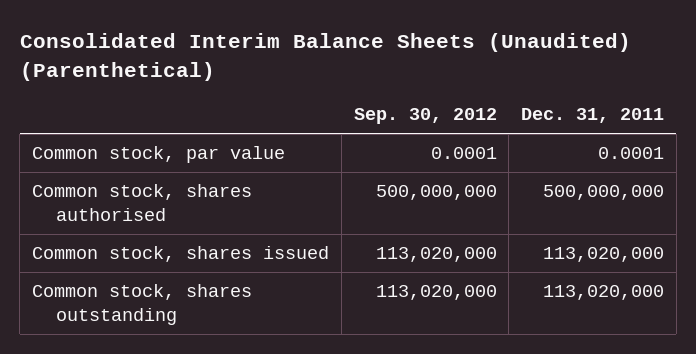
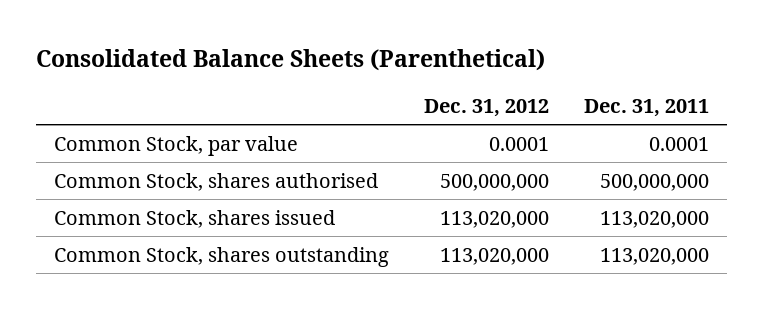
[19,33,631,81] Consolidated Interim Balance Sheets (Unaudited) (Parenthetical) -> [35,48,545,71] Consolidated Balance Sheets (Parenthetical)
[353,108,497,125] Sep. 30, 2012 -> none
none -> [423,98,549,117] Dec. 31, 2012
[32,145,286,163] Common stock, par value -> [53,135,298,156] Common Stock, par value
[32,183,253,221] Common stock, shares authorised -> [53,172,378,191] Common Stock, shares authorised
[32,245,330,262] Common stock, shares issued -> [53,209,335,228] Common Stock, shares issued
[32,283,253,325] Common stock, shares outstanding -> [53,246,389,267] Common Stock, shares outstanding

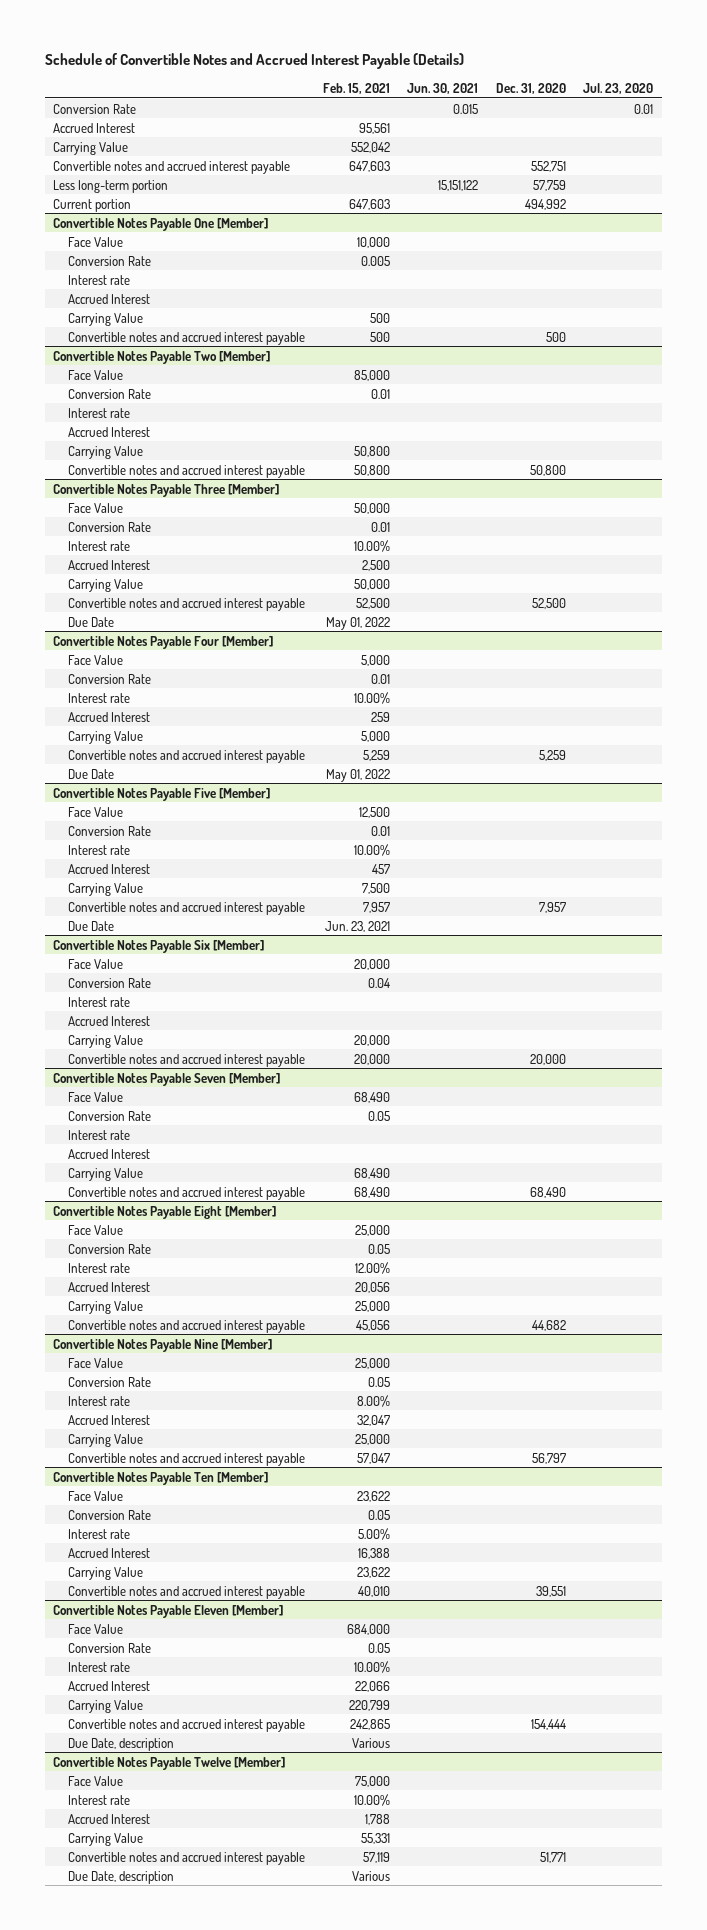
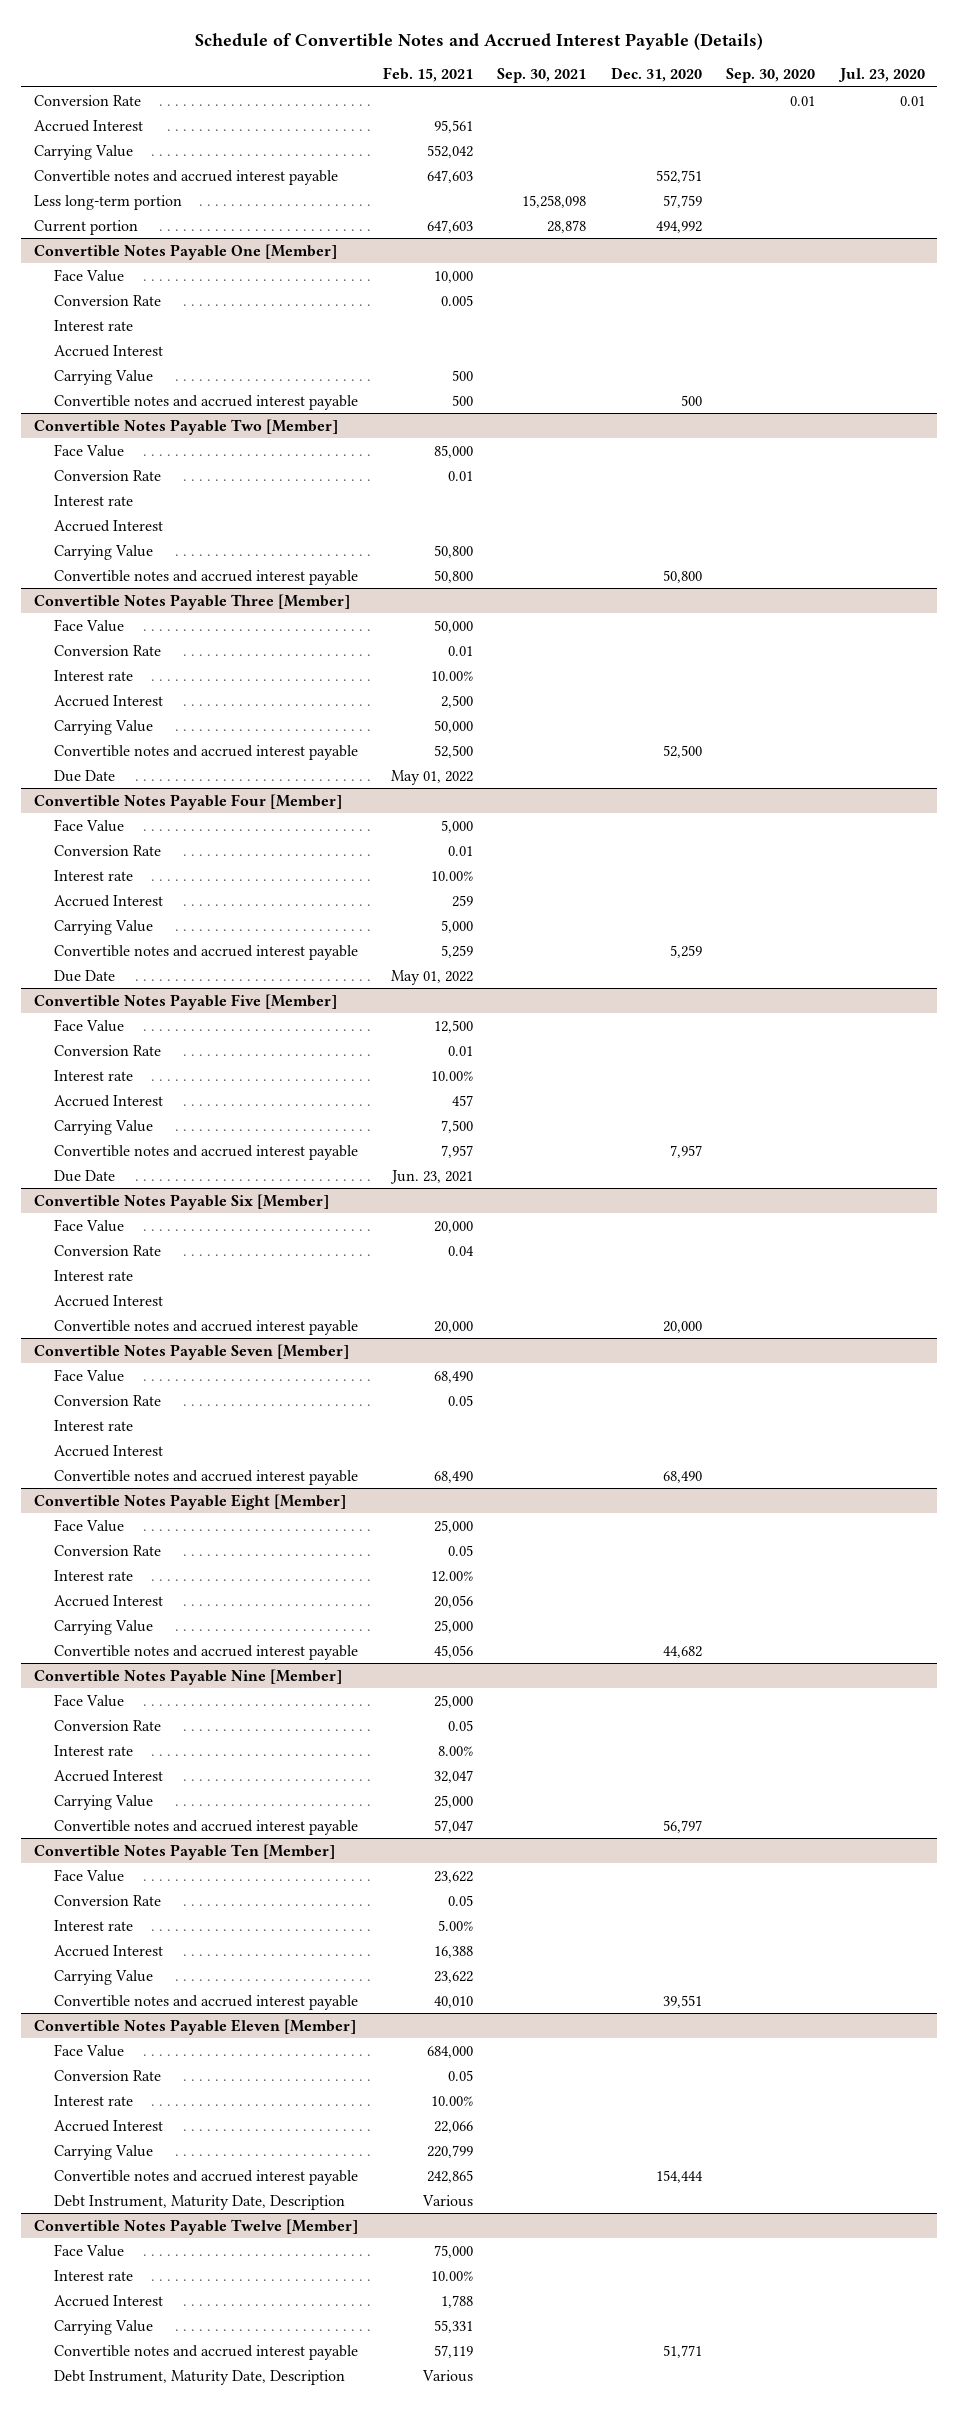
[407,82,479,94] Jun. 30, 2021 -> none
none -> [497,68,587,84] Sep. 30, 2021
none -> [726,68,816,84] Sep. 30, 2020
[68,1034,144,1048] Carrying Value -> none
[68,1167,144,1181] Carrying Value -> none
[68,1737,175,1751] Due Date, description -> [54,2194,346,2210] Debt Instrument, Maturity Date, Description
[68,1870,175,1884] Due Date, description -> [54,2369,346,2385] Debt Instrument, Maturity Date, Description

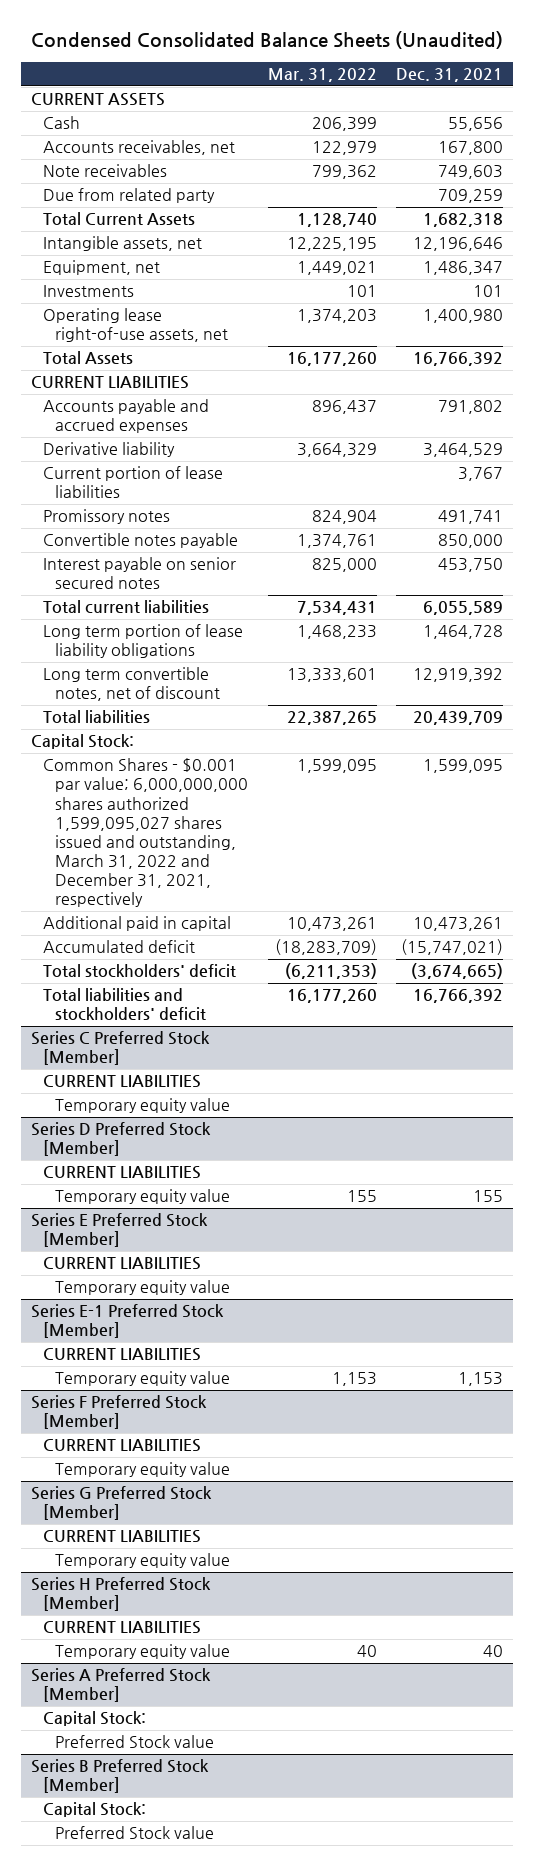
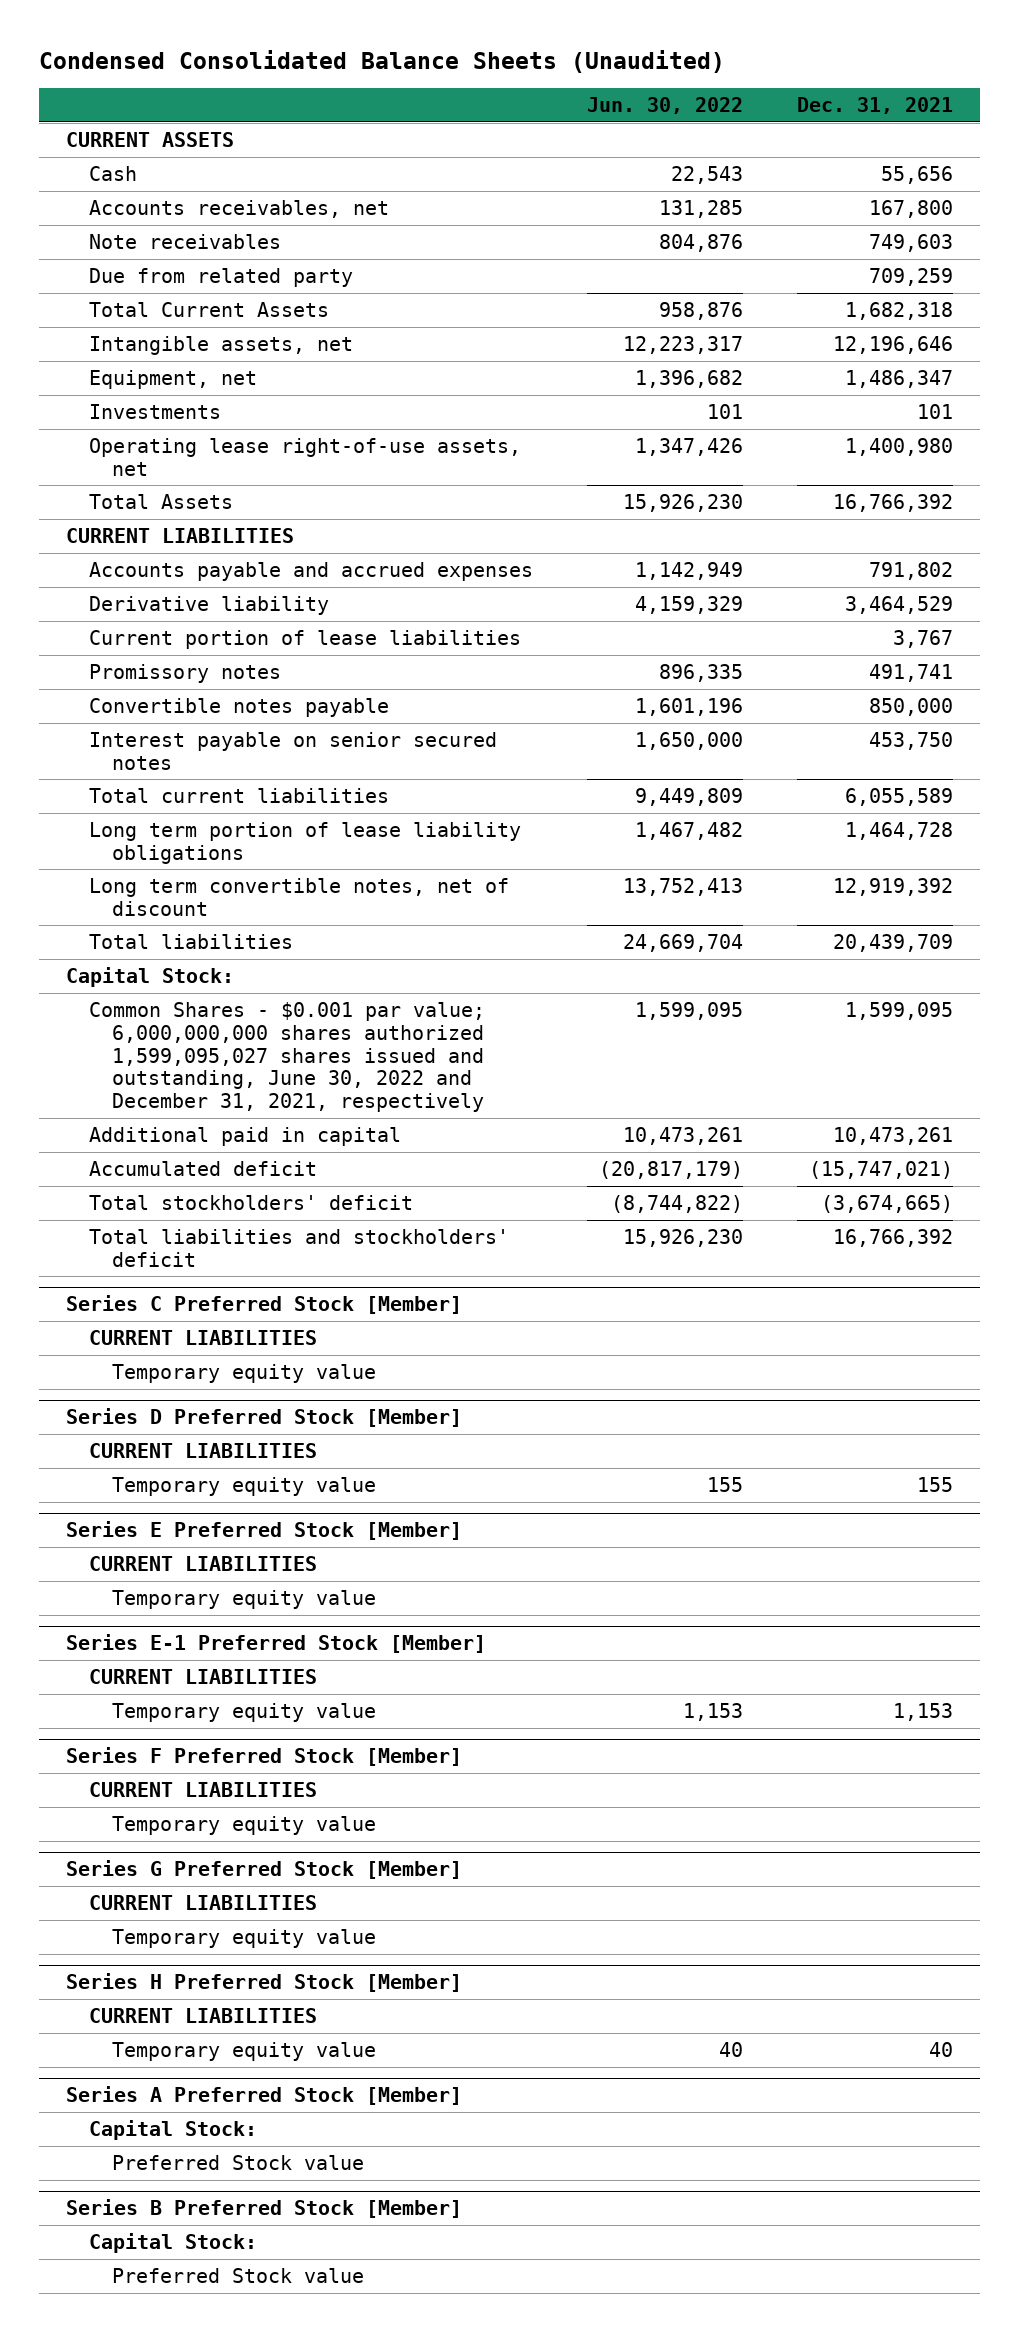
[267,68,377,83] Mar. 31, 2022 -> none
none -> [586,97,743,115] Jun. 30, 2022
[43,758,249,908] Common Shares - $0.001 par value; 6,000,000,000 shares authorized 1,599,095,027 shares issued and outstanding, March 31, 2022 and December 31, 2021, respectively -> [88,1001,485,1113] Common Shares - $0.001 par value; 6,000,000,000 shares authorized 1,599,095,027 shares issued and outstanding, June 30, 2022 and December 31, 2021, respectively

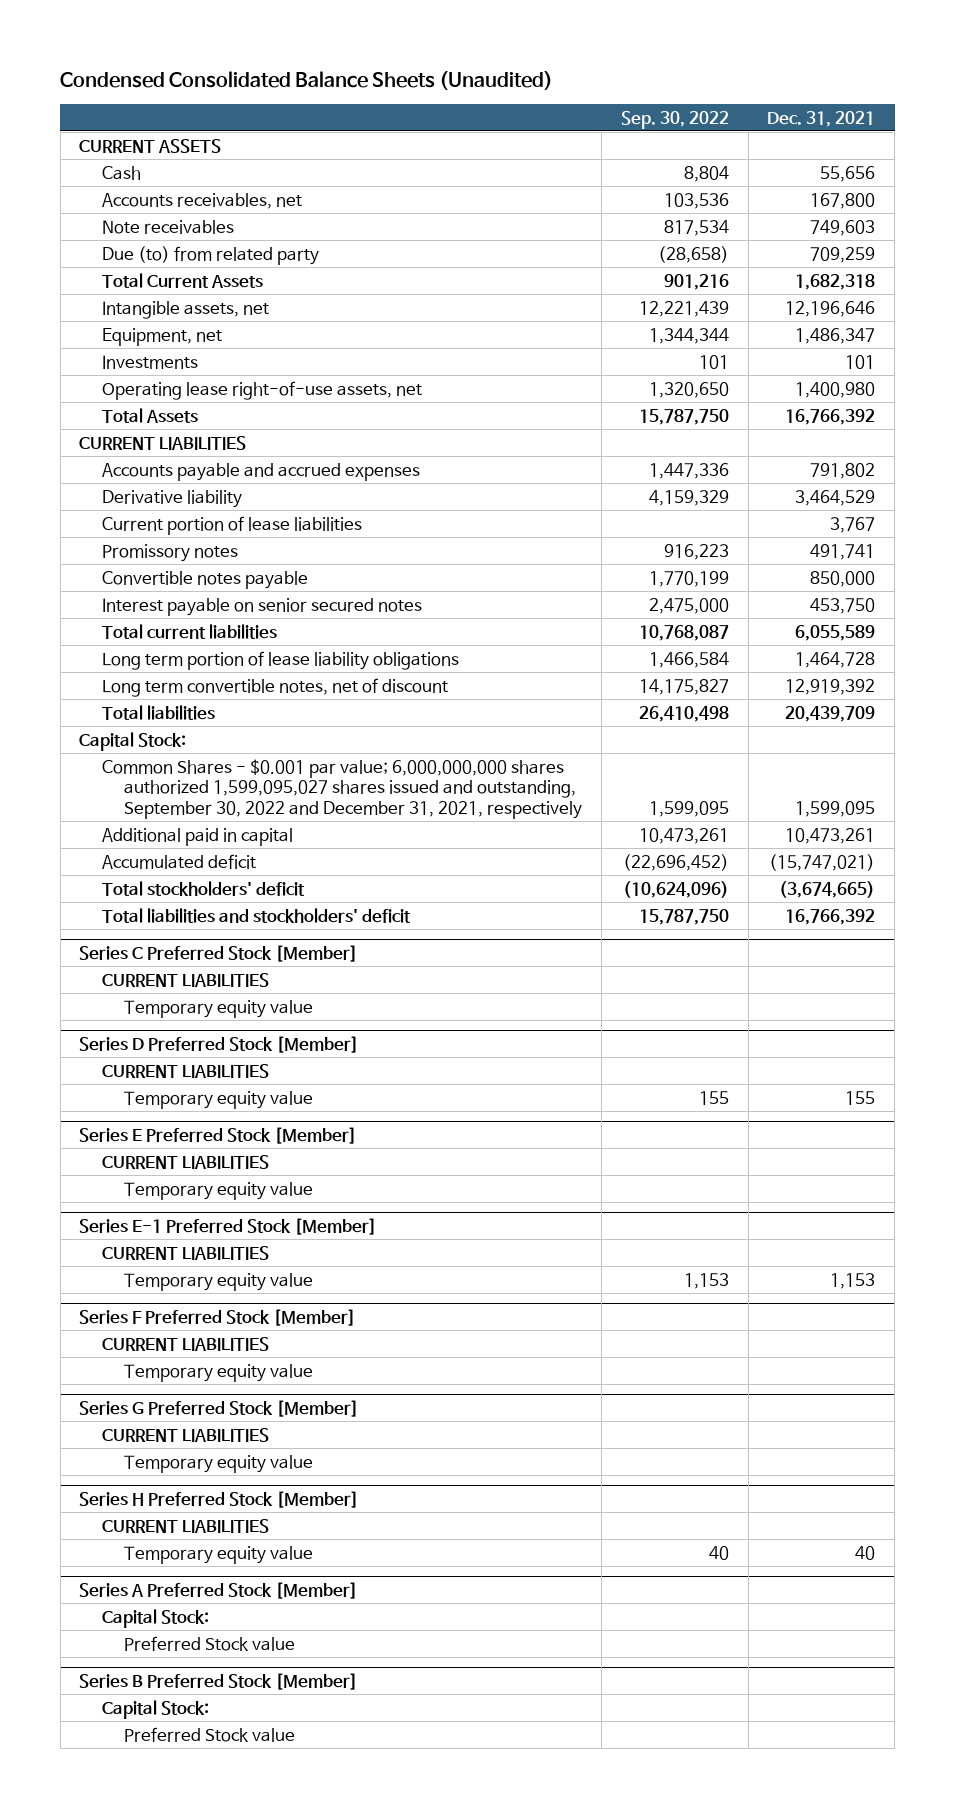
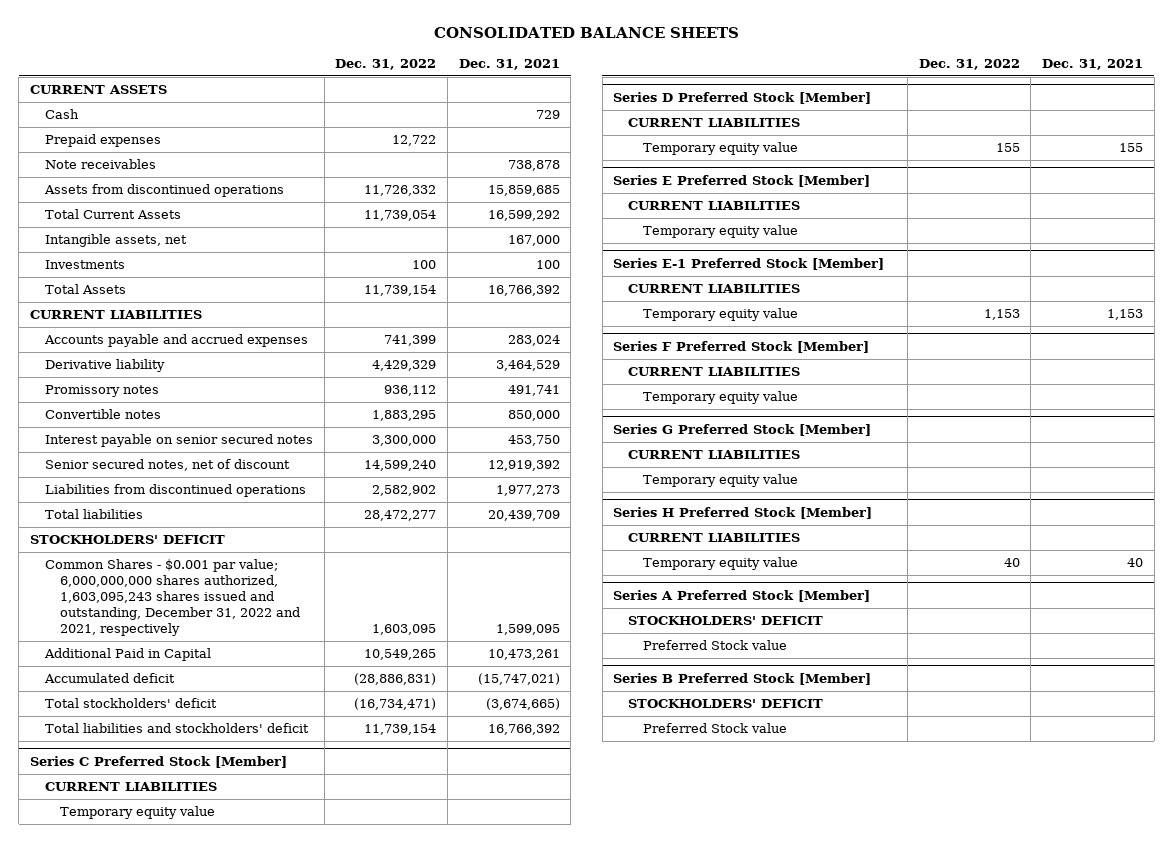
[60,70,554,90] Condensed Consolidated Balance Sheets (Unaudited) -> [433,27,739,39] CONSOLIDATED BALANCE SHEETS
[620,110,729,129] Sep. 30, 2022 -> none
none -> [335,58,437,70] Dec. 31, 2022
[101,192,302,209] Accounts receivables, net -> none
[101,245,319,265] Due (to) from related party -> none
[101,327,222,346] Equipment, net -> none
[101,380,422,400] Operating lease right-of-use assets, net -> none
[820,165,876,182] 55,656 -> [535,110,560,120] 729
none -> [44,134,161,148] Prepaid expenses
[810,219,876,236] 749,603 -> [507,160,560,172] 738,878
none -> [43,184,284,198] Assets from discontinued operations
[795,273,876,290] 1,682,318 -> [487,210,560,222] 16,599,292
[785,300,876,317] 12,196,646 -> [507,235,560,247] 167,000
[845,354,876,369] 101 -> [535,260,560,270] 100
[810,462,876,479] 791,802 -> [507,335,560,347] 283,024
[101,515,362,535] Current portion of lease liabilities -> none
[101,570,308,589] Convertible notes payable -> [44,409,161,420] Convertible notes
[101,623,277,639] Total current liabilities -> none
[101,650,459,670] Long term portion of lease liability obligations -> none
[101,677,448,697] Long term convertible notes, net of discount -> [44,459,290,472] Senior secured notes, net of discount
none -> [44,484,306,498] Liabilities from discontinued operations
[79,731,187,751] Capital Stock: -> none
none -> [29,535,225,545] STOCKHOLDERS' DEFICIT
[101,758,583,820] Common Shares - $0.001 par value; 6,000,000,000 shares authorized 1,599,095,027 shares issued and outstanding, September 30, 2022 and December 31, 2021, respectively -> [44,559,300,636] Common Shares - $0.001 par value; 6,000,000,000 shares authorized, 1,603,095,243 shares issued and outstanding, December 31, 2022 and 2021, respectively
[101,827,293,846] Additional paid in capital -> [43,648,211,662] Additional Paid in Capital
[101,1608,209,1628] Capital Stock: -> none
none -> [628,616,824,626] STOCKHOLDERS' DEFICIT
[101,1699,209,1719] Capital Stock: -> none
none -> [628,699,824,709] STOCKHOLDERS' DEFICIT

